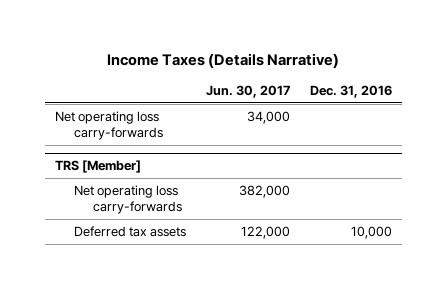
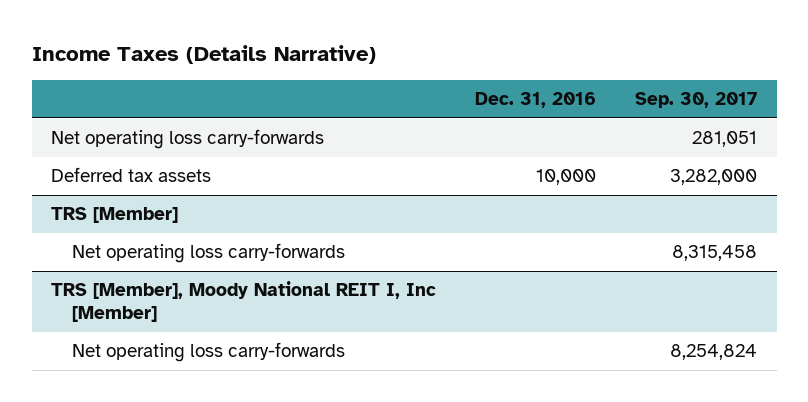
[205,85,290,99] Jun. 30, 2017 -> none
none -> [635,92,758,109] Sep. 30, 2017
none -> [51,167,212,183] Deferred tax assets
[73,226,186,238] Deferred tax assets -> none
none -> [51,281,437,323] TRS [Member], Moody National REIT I, Inc [Member]
none -> [72,342,346,363] Net operating loss carry-forwards

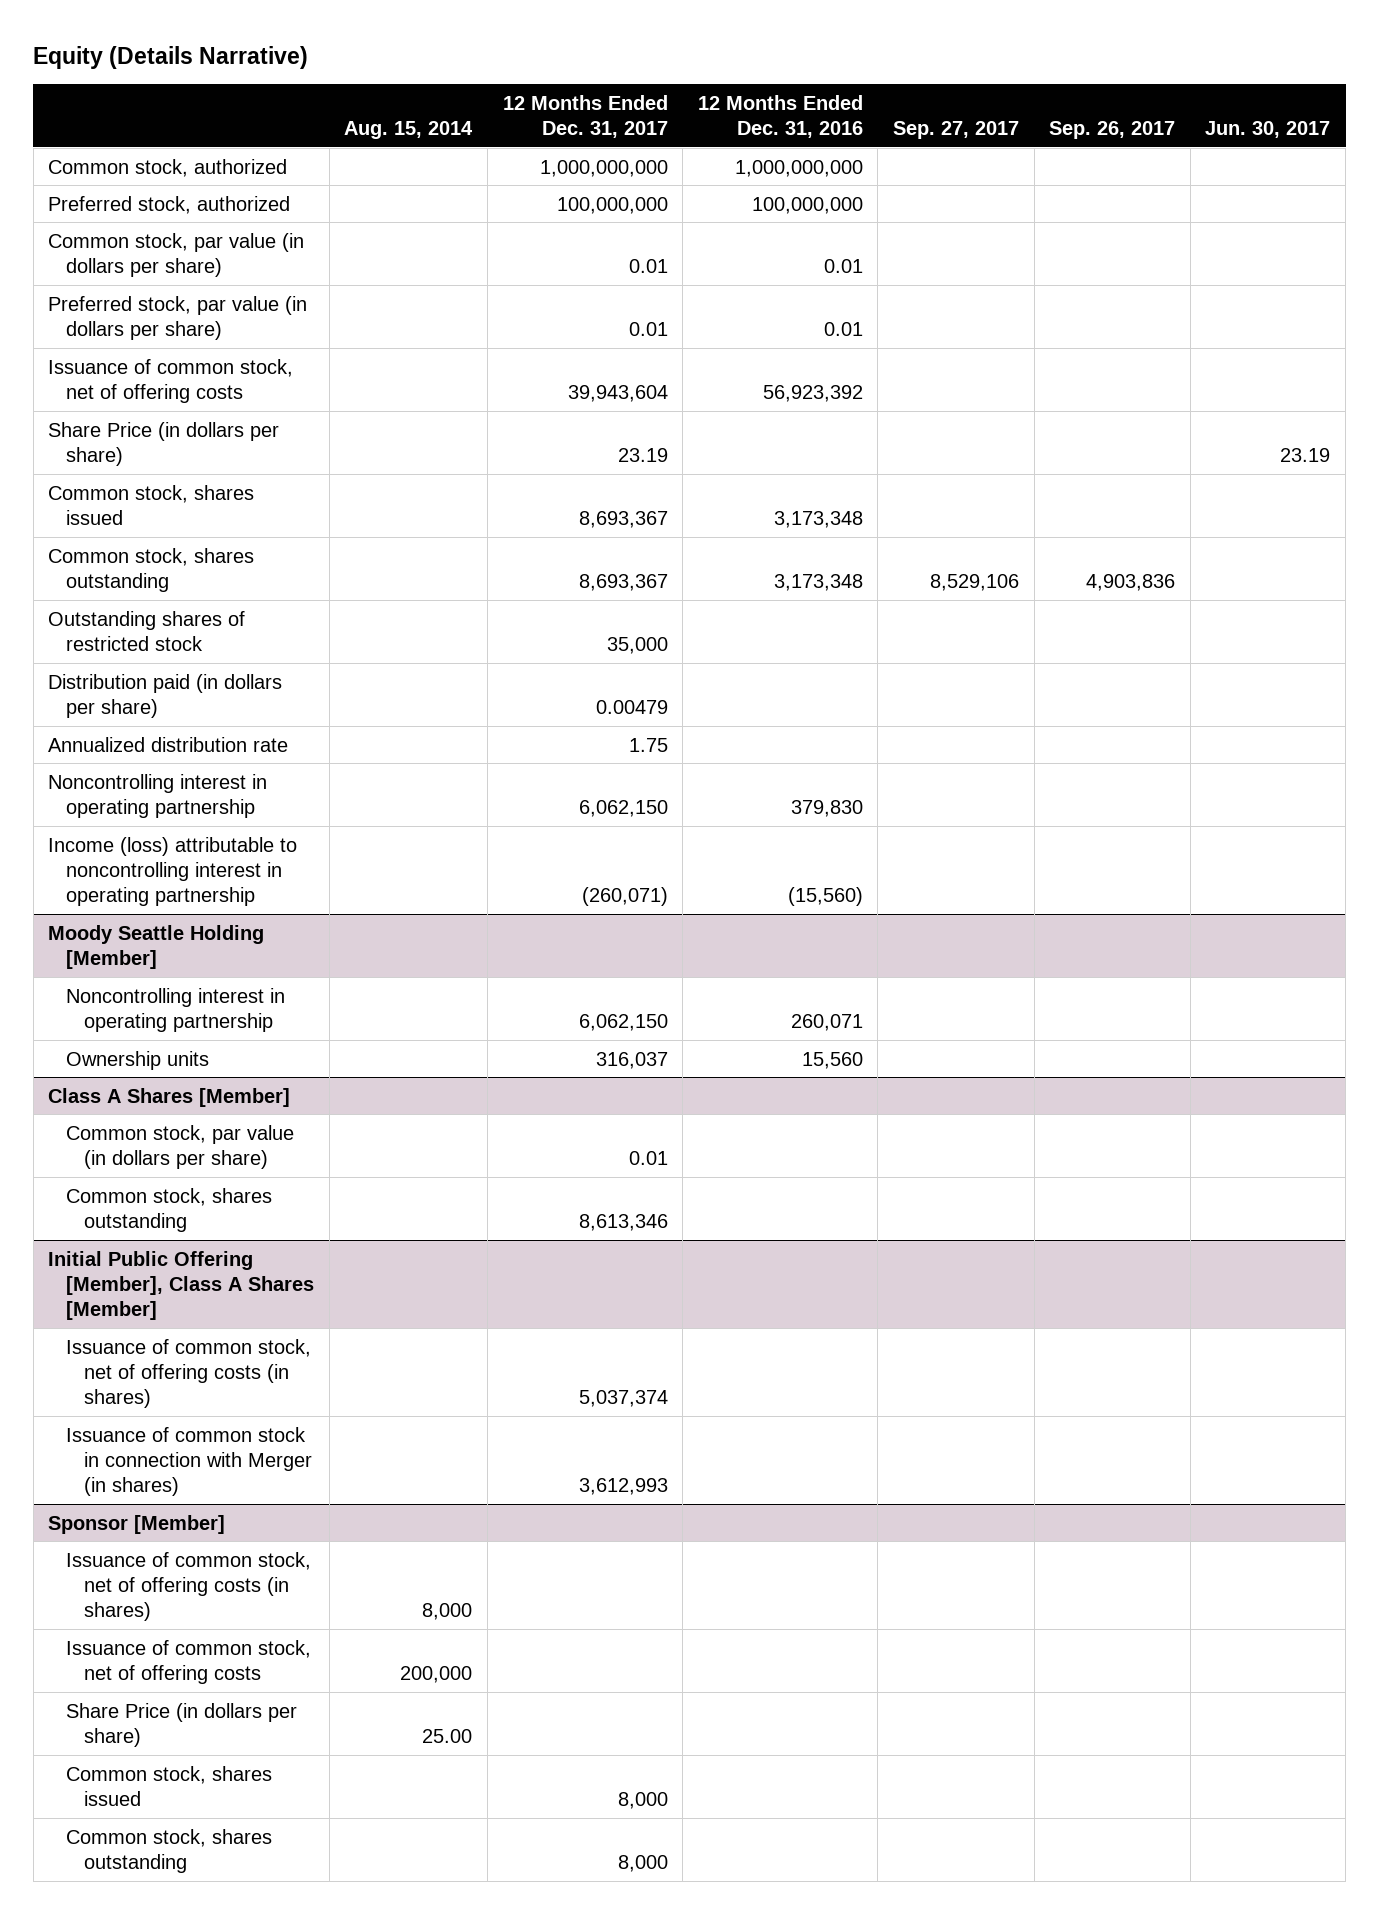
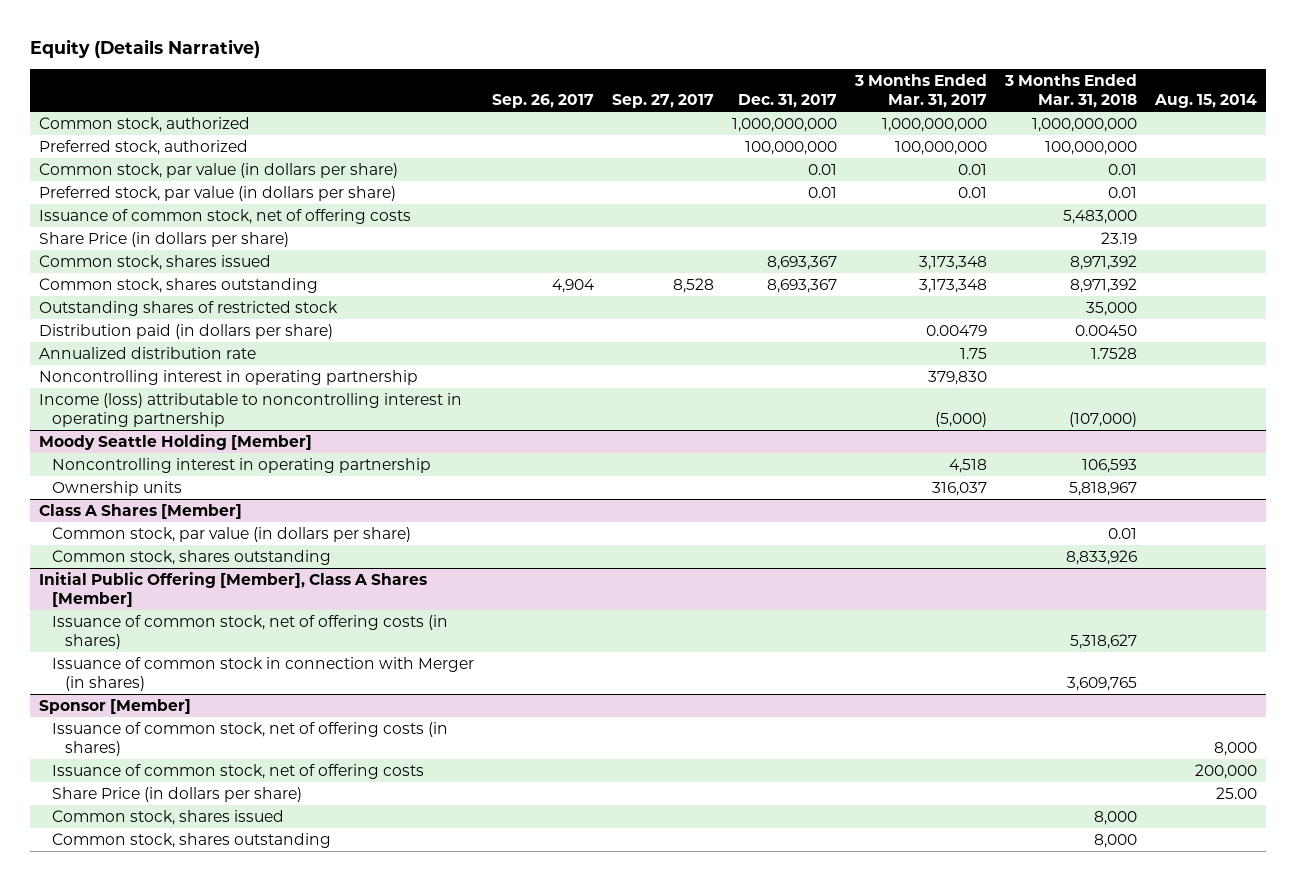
[502,94,668,139] 12 Months Ended Dec. 31, 2017 -> none
[697,94,863,139] 12 Months Ended Dec. 31, 2016 -> none
[1205,121,1331,139] Jun. 30, 2017 -> none
none -> [737,93,837,108] Dec. 31, 2017
none -> [853,74,987,108] 3 Months Ended Mar. 31, 2017
none -> [1003,74,1137,108] 3 Months Ended Mar. 31, 2018
[929,573,1019,591] 8,529,106 -> [672,277,714,293] 8,528
[1086,573,1176,591] 4,903,836 -> [551,278,595,293] 4,904

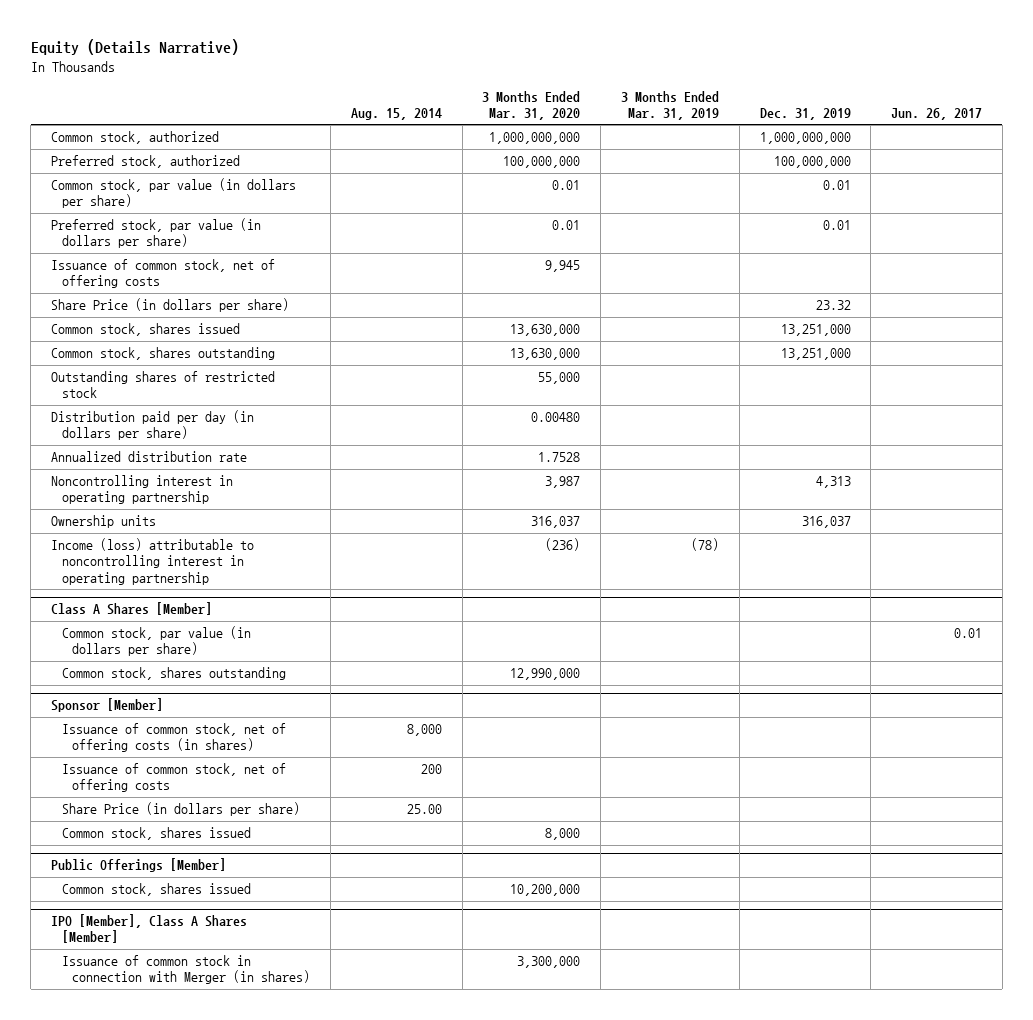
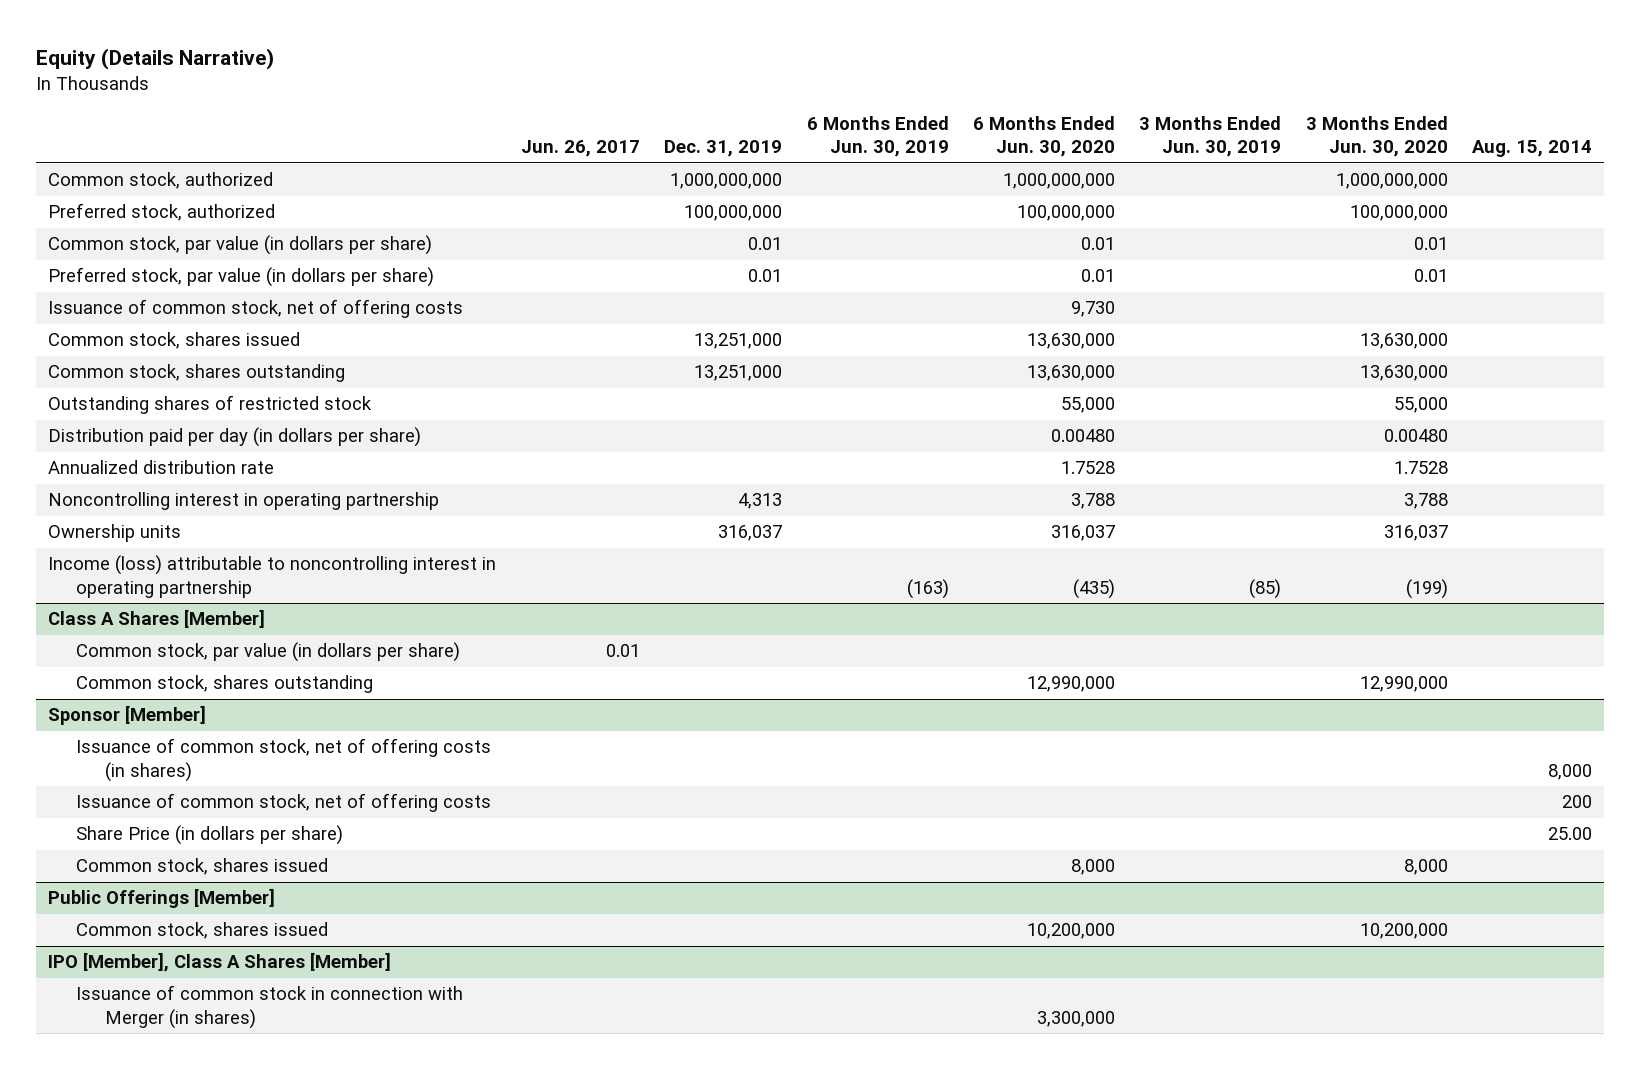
[482,90,581,120] 3 Months Ended Mar. 31, 2020 -> none
[621,90,720,120] 3 Months Ended Mar. 31, 2019 -> none
none -> [806,116,949,158] 6 Months Ended Jun. 30, 2019
none -> [972,116,1115,158] 6 Months Ended Jun. 30, 2020
none -> [1139,116,1282,158] 3 Months Ended Jun. 30, 2019
none -> [1305,116,1448,158] 3 Months Ended Jun. 30, 2020
[51,298,290,313] Share Price (in dollars per share) -> none

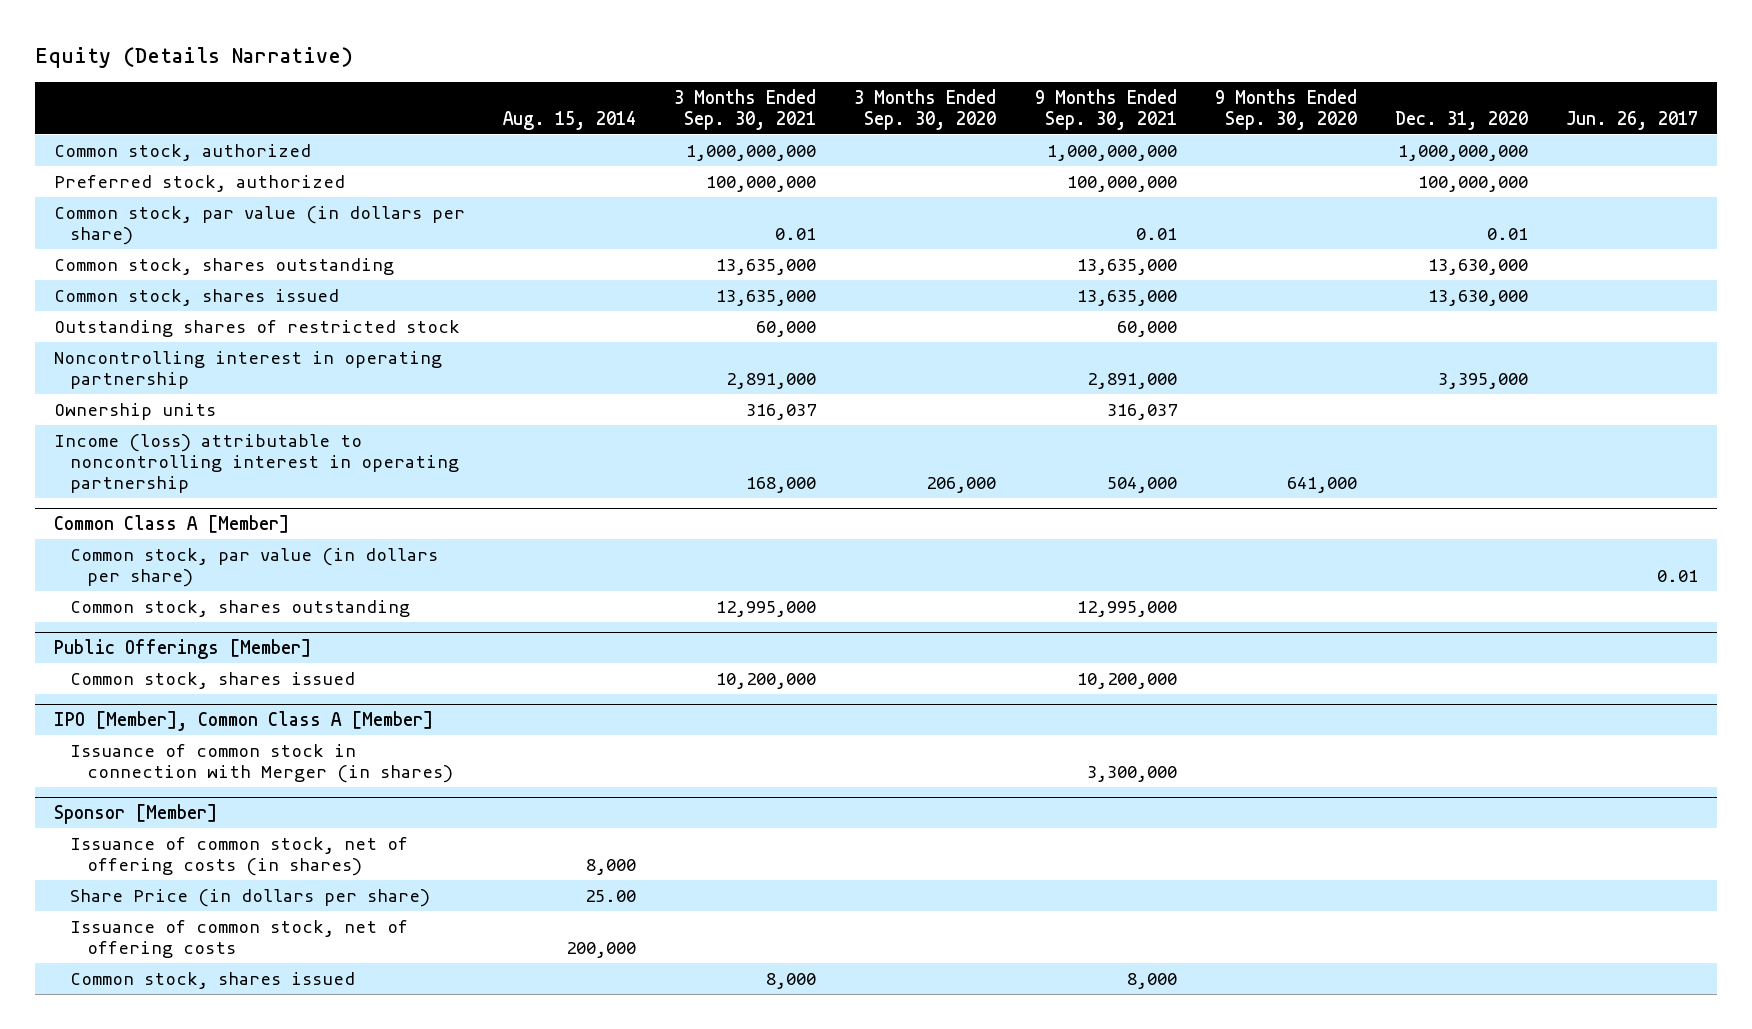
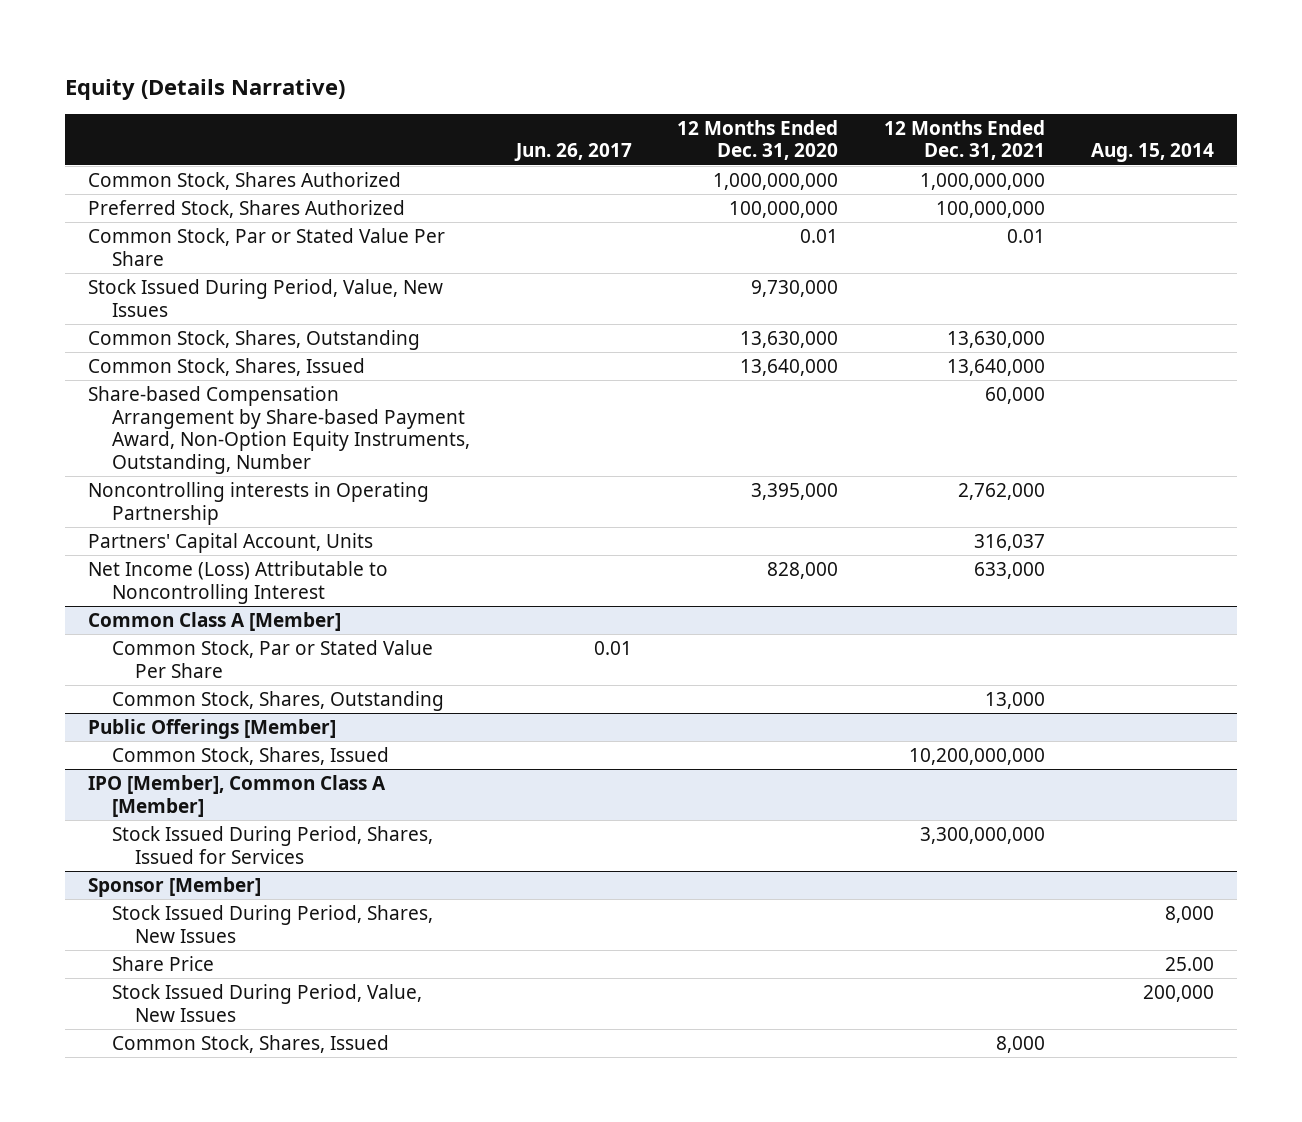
[674,88,817,130] 3 Months Ended Sep. 30, 2021 -> none
[854,88,997,130] 3 Months Ended Sep. 30, 2020 -> none
[1034,88,1177,130] 9 Months Ended Sep. 30, 2021 -> none
[1214,88,1357,130] 9 Months Ended Sep. 30, 2020 -> none
[1394,110,1528,130] Dec. 31, 2020 -> none
none -> [677,119,839,161] 12 Months Ended Dec. 31, 2020
none -> [884,119,1046,161] 12 Months Ended Dec. 31, 2021
[53,143,311,161] Common stock, authorized -> [88,172,402,191] Common Stock, Shares Authorized
[53,174,345,192] Preferred stock, authorized -> [88,200,406,219] Preferred Stock, Shares Authorized
[53,205,465,245] Common stock, par value (in dollars per share) -> [88,228,446,266] Common Stock, Par or Stated Value Per Share
none -> [88,279,444,317] Stock Issued During Period, Value, New Issues
[53,257,394,275] Common stock, shares outstanding -> [88,330,421,351] Common Stock, Shares, Outstanding
[53,288,339,306] Common stock, shares issued -> [88,358,366,377] Common Stock, Shares, Issued
[53,319,460,337] Outstanding shares of restricted stock -> [88,386,470,475] Share-based Compensation Arrangement by Share-based Payment Award, Non-Option Equity Instruments, Outstanding, Number
[53,350,442,389] Noncontrolling interest in operating partnership -> [88,482,430,525] Noncontrolling interests in Operating Partnership
[53,402,216,420] Ownership units -> [88,533,374,554] Partners' Capital Account, Units
[53,433,460,494] Income (loss) attributable to noncontrolling interest in operating partnership -> [88,561,389,604] Net Income (Loss) Attributable to Noncontrolling Interest
[70,547,439,587] Common stock, par value (in dollars per share) -> [111,640,433,678] Common Stock, Par or Stated Value Per Share
[70,599,411,617] Common stock, shares outstanding -> [111,691,444,712] Common Stock, Shares, Outstanding
[70,671,356,689] Common stock, shares issued -> [111,747,389,766] Common Stock, Shares, Issued
[70,743,453,783] Issuance of common stock in connection with Merger (in shares) -> [111,826,433,864] Stock Issued During Period, Shares, Issued for Services
[70,836,409,876] Issuance of common stock, net of offering costs (in shares) -> [111,905,433,943] Stock Issued During Period, Shares, New Issues
[70,888,431,907] Share Price (in dollars per share) -> [111,956,214,972] Share Price
[70,919,409,958] Issuance of common stock, net of offering costs -> [111,984,422,1022] Stock Issued During Period, Value, New Issues
[70,971,356,989] Common stock, shares issued -> [111,1035,389,1054] Common Stock, Shares, Issued

